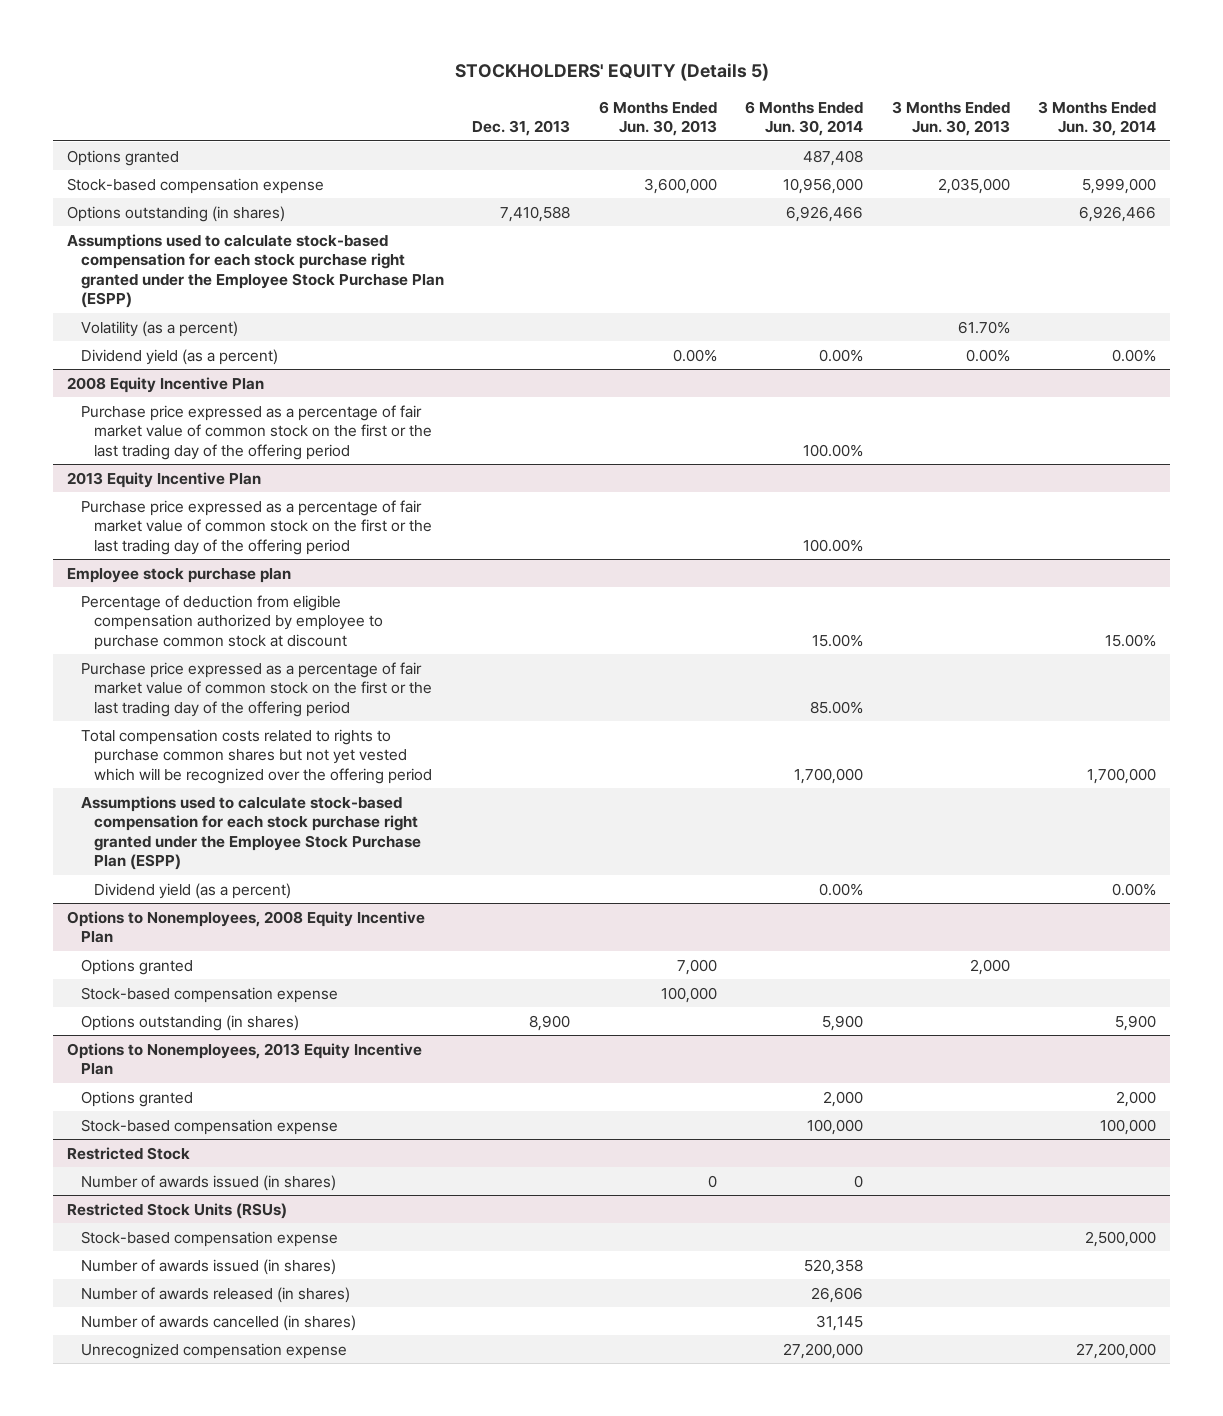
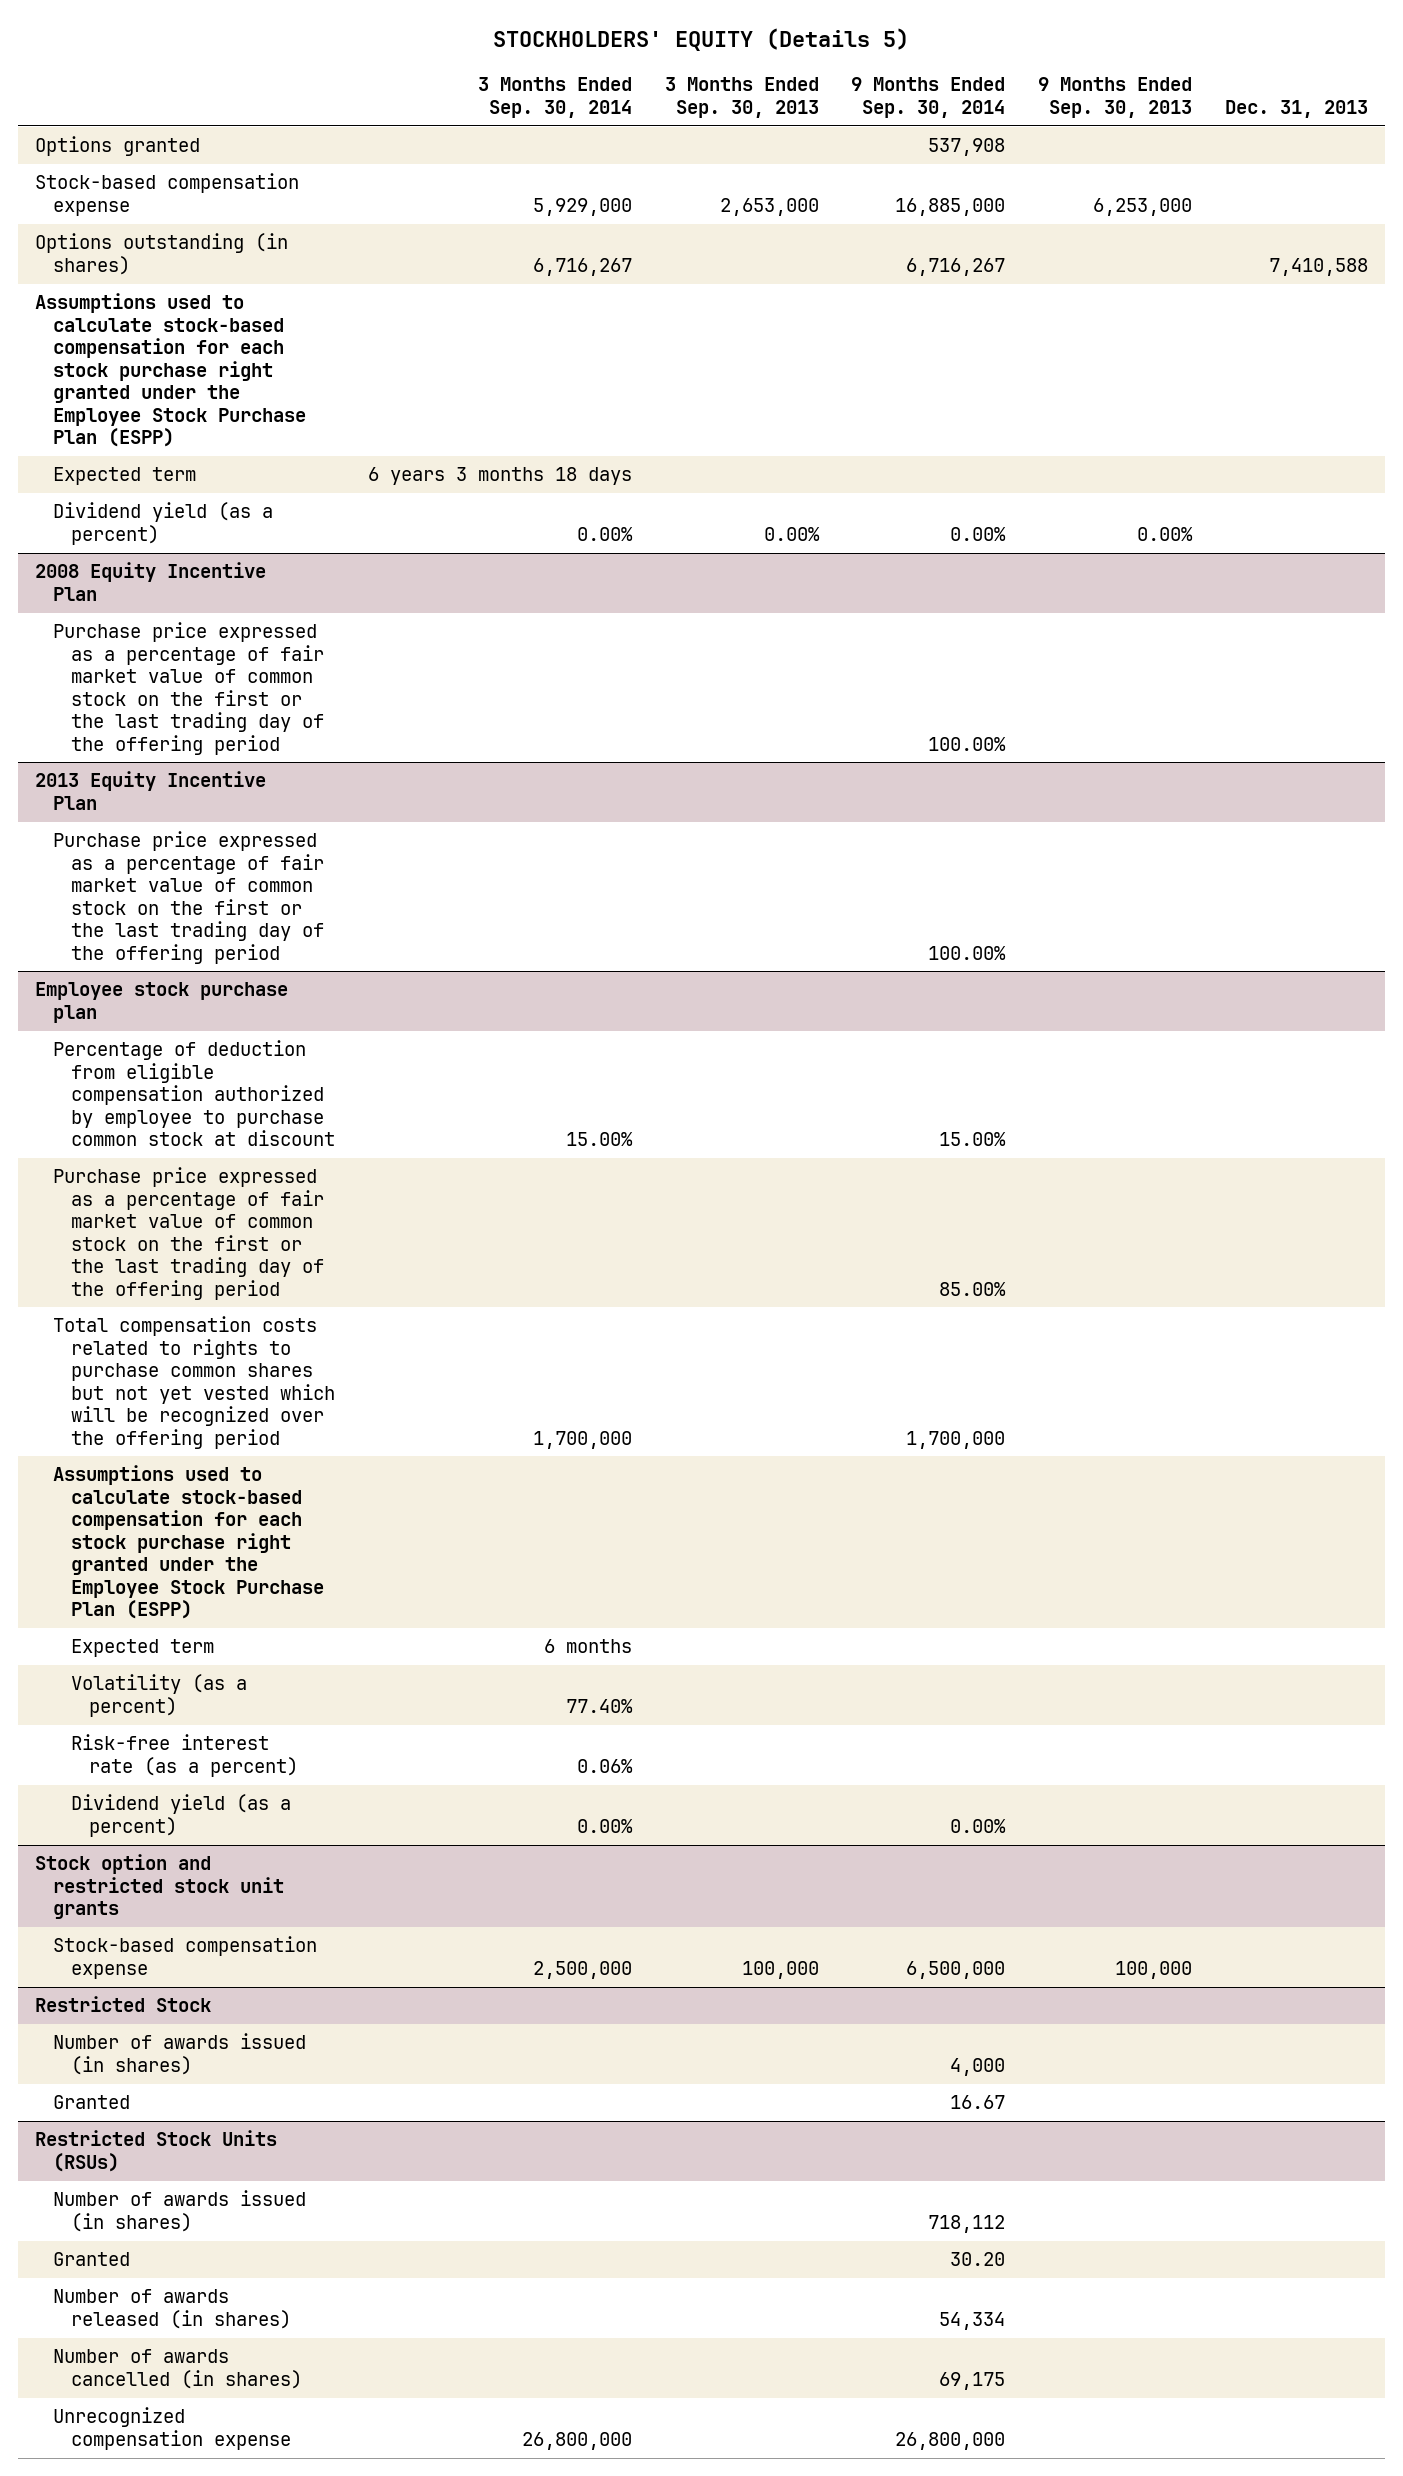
[598,100,717,137] 6 Months Ended Jun. 30, 2013 -> none
[745,100,864,137] 6 Months Ended Jun. 30, 2014 -> none
[891,100,1010,137] 3 Months Ended Jun. 30, 2013 -> none
[1038,100,1157,137] 3 Months Ended Jun. 30, 2014 -> none
none -> [477,77,632,118] 3 Months Ended Sep. 30, 2014
none -> [664,77,819,118] 3 Months Ended Sep. 30, 2013
none -> [851,77,1006,118] 9 Months Ended Sep. 30, 2014
none -> [1038,77,1193,118] 9 Months Ended Sep. 30, 2013
[80,320,238,337] Volatility (as a percent) -> none
none -> [52,467,196,486] Expected term
none -> [70,1639,214,1658] Expected term
none -> [70,1674,247,1717] Volatility (as a percent)
none -> [70,1734,298,1777] Risk-free interest rate (as a percent)
[67,910,426,944] Options to Nonemployees, 2008 Equity Incentive Plan -> none
[80,958,193,975] Options granted -> none
[80,986,338,1003] Stock-based compensation expense -> none
[80,1014,299,1031] Options outstanding (in shares) -> none
[67,1042,423,1076] Options to Nonemployees, 2013 Equity Incentive Plan -> none
[80,1090,193,1107] Options granted -> none
[80,1118,338,1135] Stock-based compensation expense -> none
none -> [34,1854,284,1920] Stock option and restricted stock unit grants
none -> [52,1936,317,1979] Stock-based compensation expense
none -> [52,2095,130,2110] Granted
[80,1230,338,1247] Stock-based compensation expense -> none
none -> [52,2252,130,2267] Granted

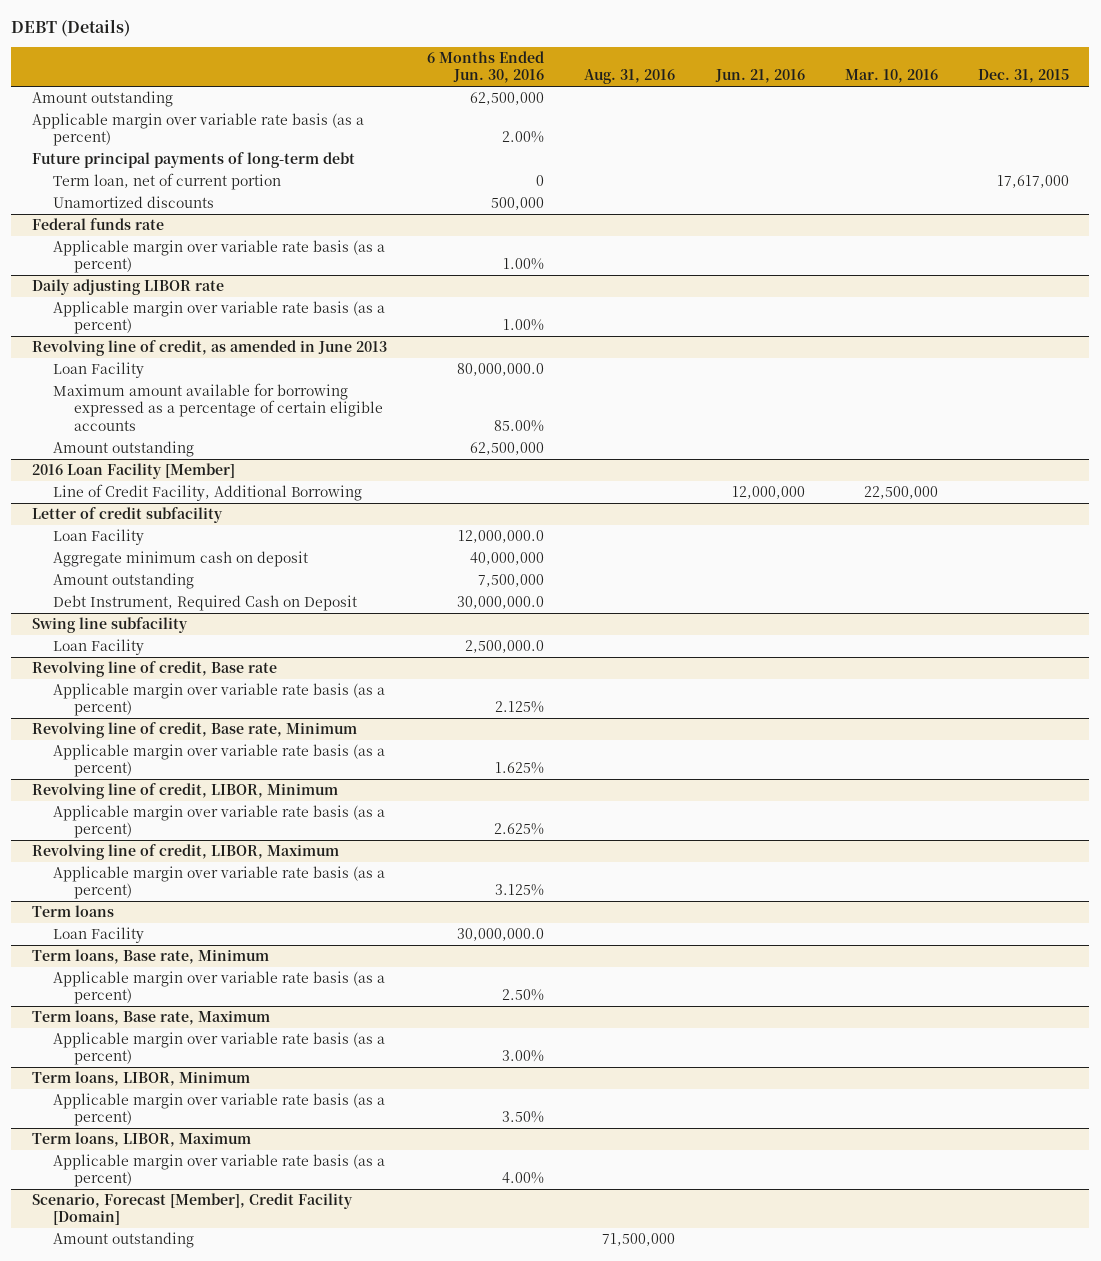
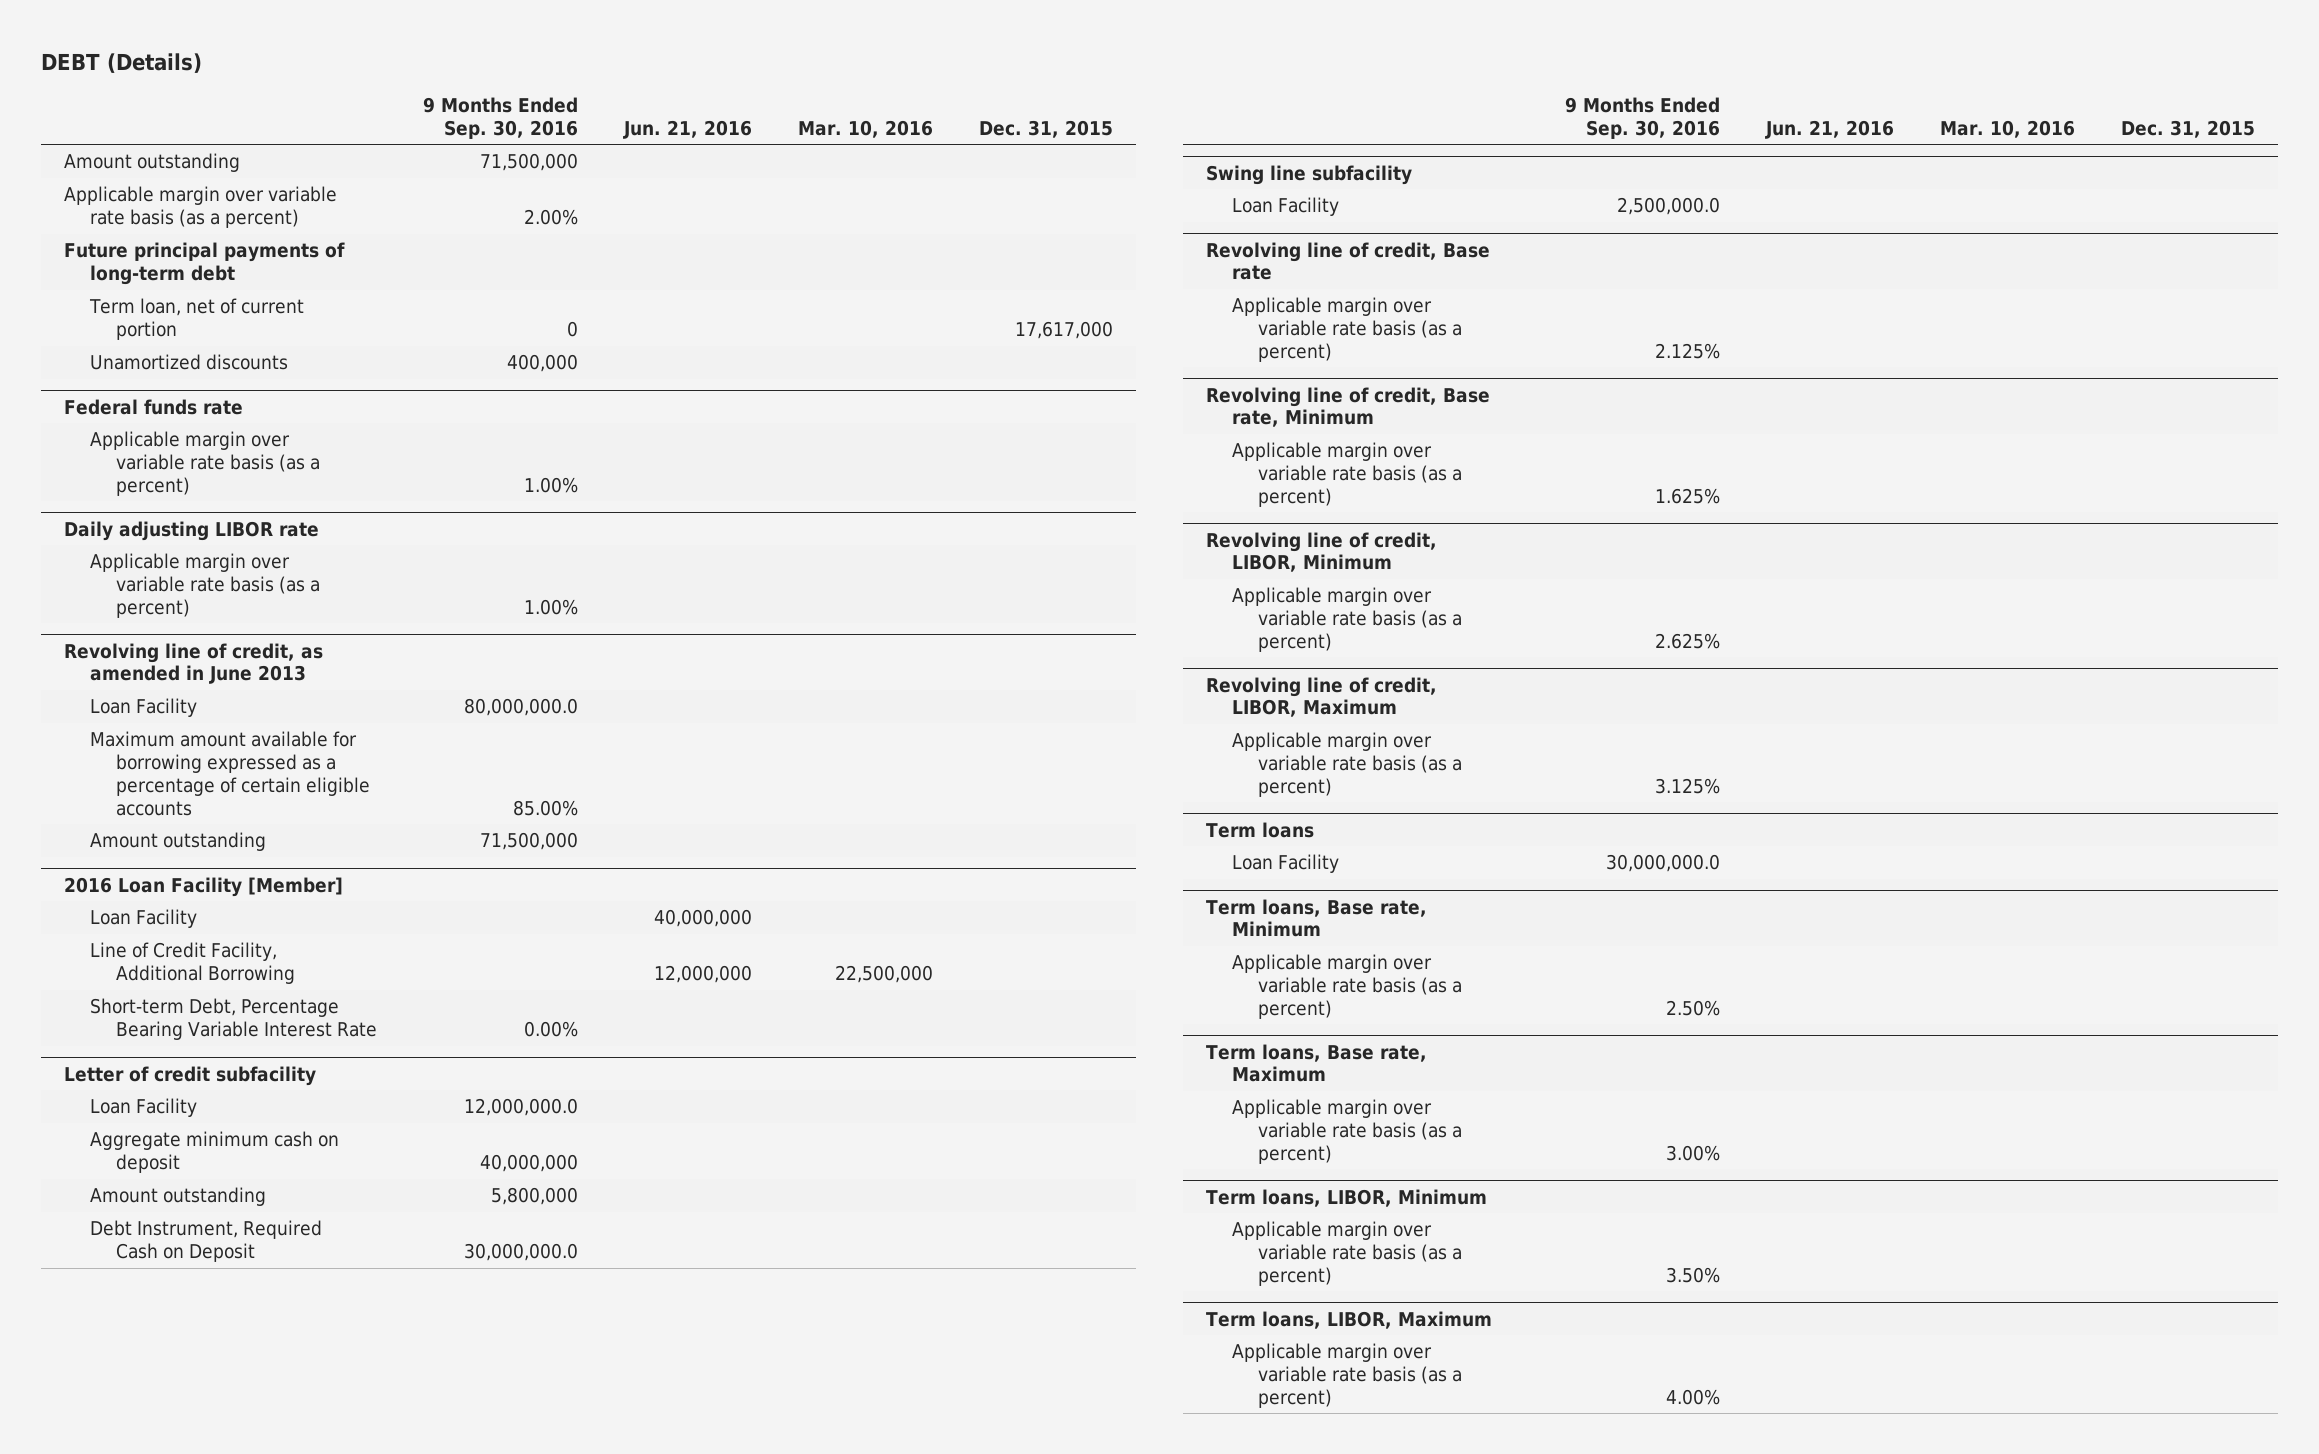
[426,51,544,84] 6 Months Ended Jun. 30, 2016 -> none
[584,69,676,85] Aug. 31, 2016 -> none
none -> [423,96,579,139] 9 Months Ended Sep. 30, 2016
none -> [90,909,198,929] Loan Facility
none -> [90,998,378,1040] Short-term Debt, Percentage Bearing Variable Interest Rate
[31,1192,353,1226] Scenario, Forecast [Member], Credit Facility [Domain] -> none
[52,1231,194,1248] Amount outstanding -> none

